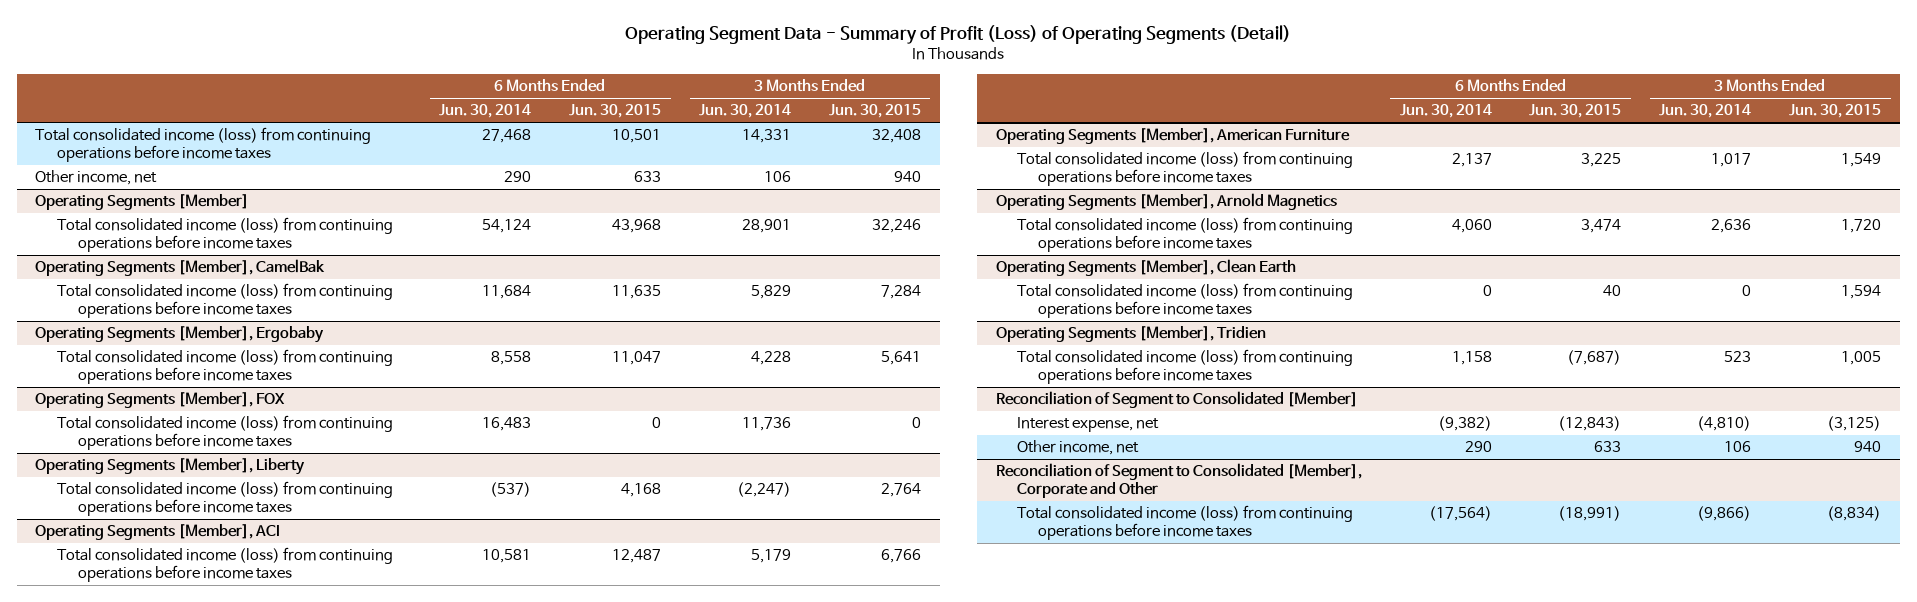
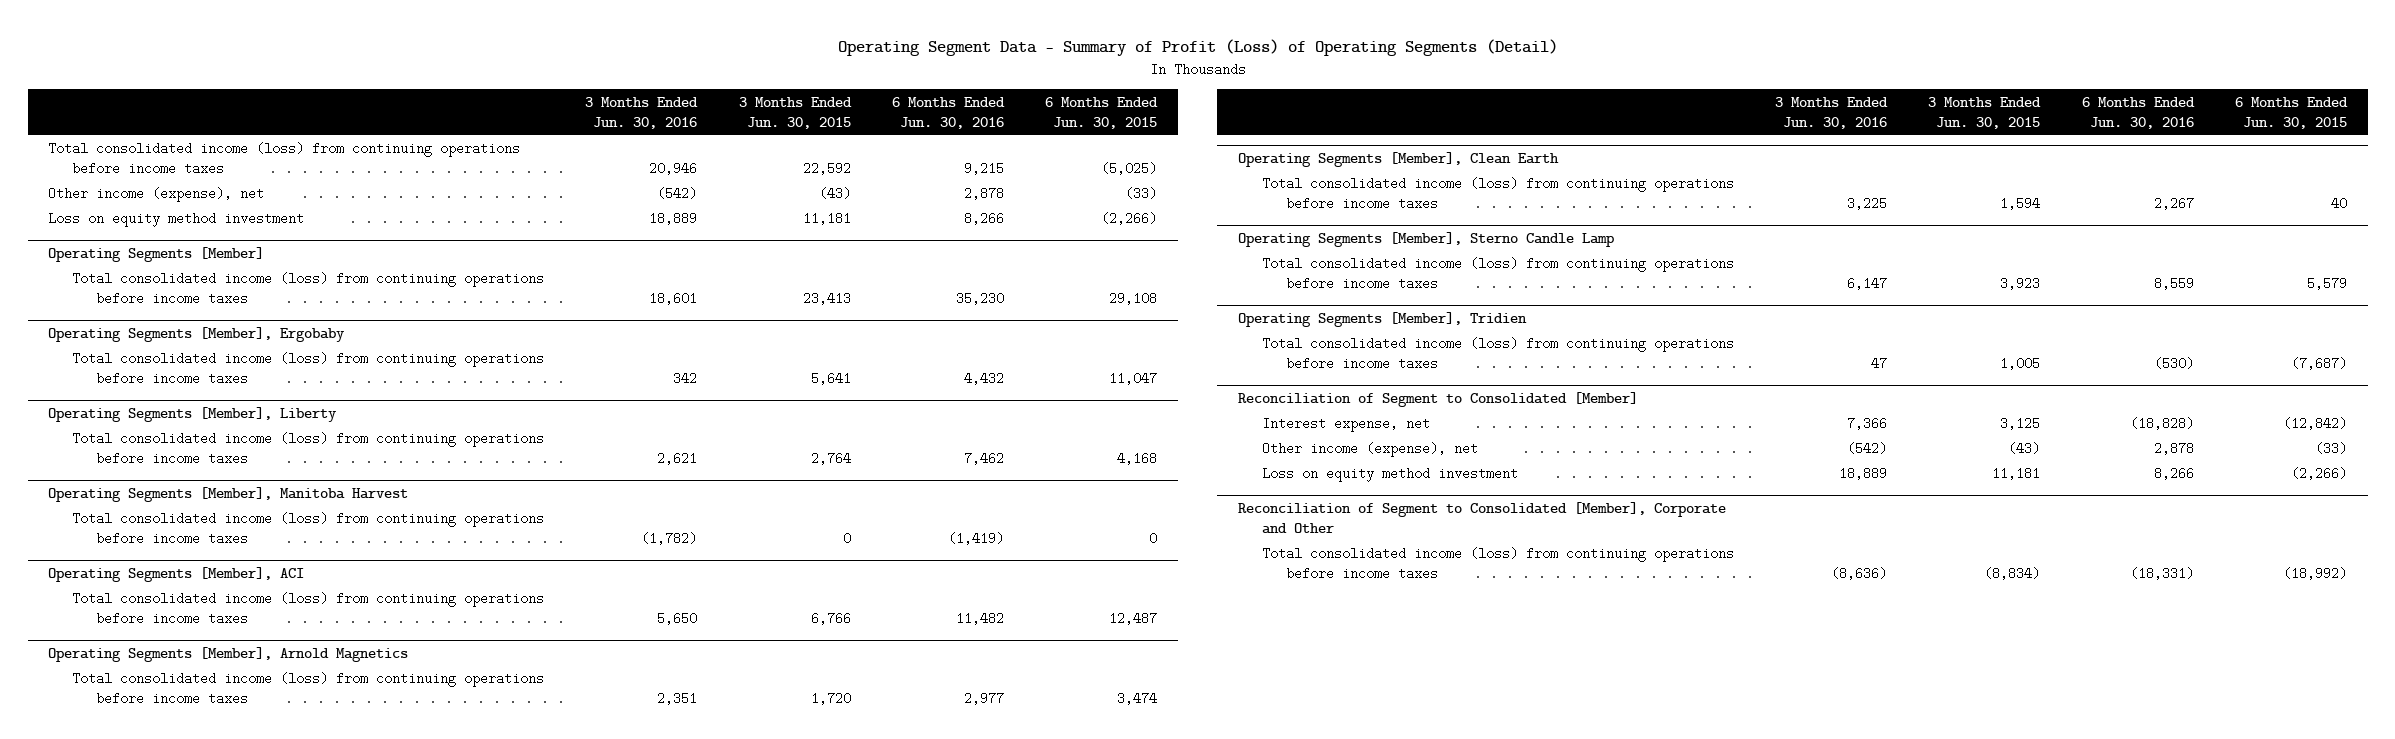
[439,104,532,119] Jun. 30, 2014 -> none
[699,104,792,119] Jun. 30, 2014 -> none
none -> [585,96,699,129] 3 Months Ended Jun. 30, 2016
none -> [891,96,1005,129] 6 Months Ended Jun. 30, 2016
[612,129,662,144] 10,501 -> [1101,162,1158,176] (5,025)
[872,129,922,144] 32,408 -> [802,162,851,176] 22,592
[35,170,158,186] Other income, net -> [48,187,265,203] Other income (expense), net
[634,171,662,183] 633 -> [1125,187,1158,201] (33)
[894,171,922,183] 940 -> [818,187,851,201] (43)
none -> [48,212,305,228] Loss on equity method investment
[35,259,326,277] Operating Segments [Member], CamelBak -> none
[56,283,393,319] Total consolidated income (loss) from continuing operations before income taxes -> none
[612,219,662,234] 43,968 -> [1109,292,1158,306] 29,108
[872,219,922,234] 32,246 -> [802,292,851,306] 23,413
[35,392,286,409] Operating Segments [Member], FOX -> none
[56,415,393,451] Total consolidated income (loss) from continuing operations before income taxes -> none
none -> [48,487,409,503] Operating Segments [Member], Manitoba Harvest
none -> [72,512,545,546] Total consolidated income (loss) from continuing operations before income taxes
[995,128,1350,145] Operating Segments [Member], American Furniture -> none
[1016,151,1353,187] Total consolidated income (loss) from continuing operations before income taxes -> none
none -> [1238,232,1615,248] Operating Segments [Member], Sterno Candle Lamp
none -> [1261,257,1734,291] Total consolidated income (loss) from continuing operations before income taxes
[1558,416,1622,432] (12,843) -> [2283,417,2348,431] (12,842)
[1827,416,1882,432] (3,125) -> [2000,417,2041,431] 3,125
[1016,440,1139,456] Other income, net -> [1261,442,1478,458] Other income (expense), net
[1594,441,1622,453] 633 -> [2315,442,2348,456] (33)
[1854,441,1882,453] 940 -> [2008,442,2041,456] (43)
none -> [1261,467,1518,483] Loss on equity method investment
[1558,506,1622,522] (18,991) -> [2283,567,2348,581] (18,992)

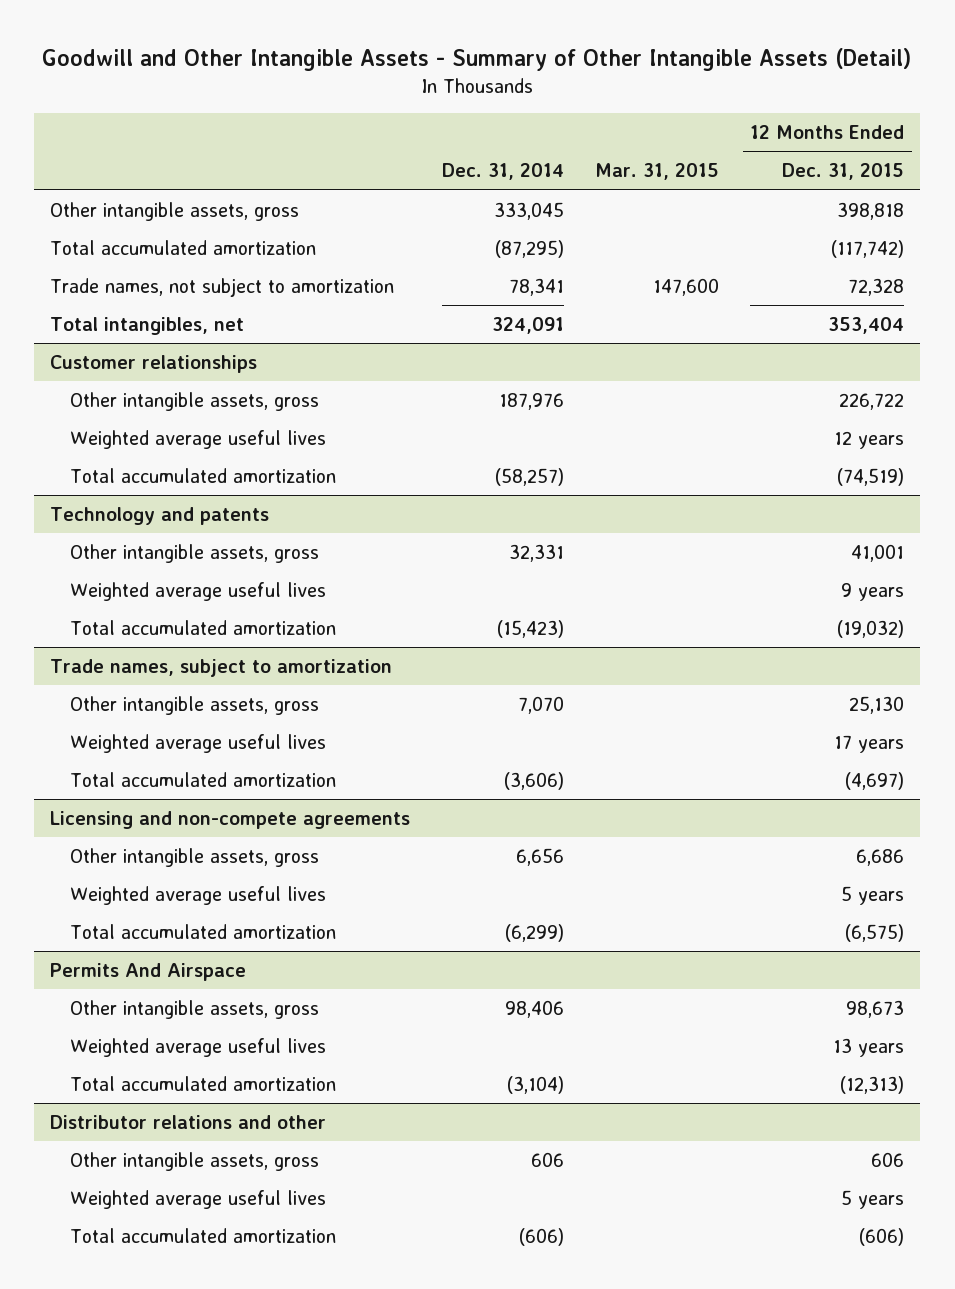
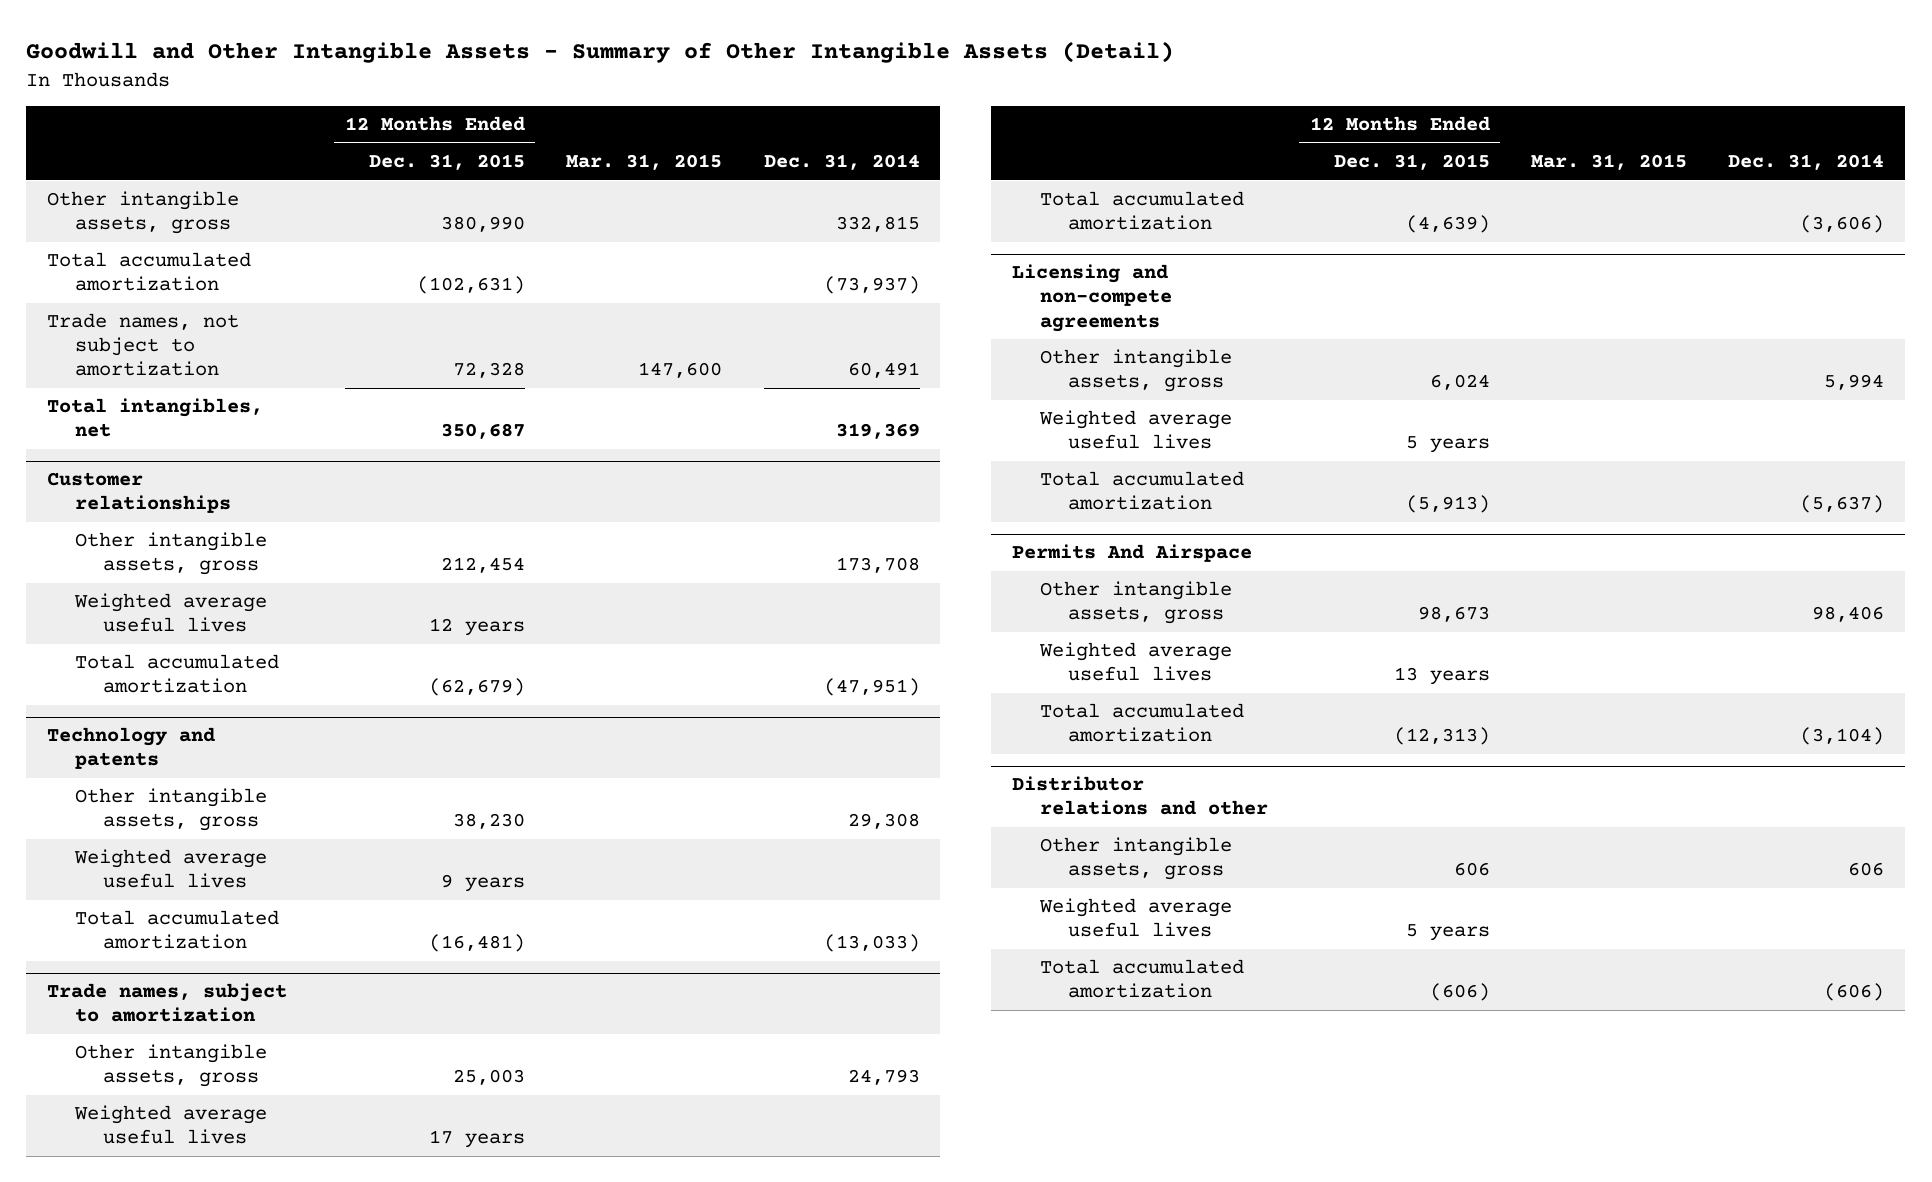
[493,202,564,221] 333,045 -> [835,216,920,233] 332,815
[837,202,905,221] 398,818 -> [440,216,525,233] 380,990
[494,240,564,259] (87,295) -> [823,276,920,295] (73,937)
[831,240,905,259] (117,742) -> [416,276,525,295] (102,631)
[508,278,564,297] 78,341 -> [847,362,920,379] 60,491
[491,317,564,335] 324,091 -> [835,423,920,440] 319,369
[828,317,905,335] 353,404 -> [440,423,525,440] 350,687
[498,393,564,411] 187,976 -> [835,557,920,574] 173,708
[839,393,905,411] 226,722 -> [440,557,525,574] 212,454
[494,468,564,487] (58,257) -> [823,678,920,697] (47,951)
[837,468,905,487] (74,519) -> [428,678,525,697] (62,679)
[508,544,564,563] 32,331 -> [847,813,920,830] 29,308
[851,544,905,563] 41,001 -> [452,813,525,830] 38,230
[496,620,564,639] (15,423) -> [823,934,920,953] (13,033)
[837,620,905,639] (19,032) -> [428,934,525,953] (16,481)
[517,696,564,715] 7,070 -> [847,1069,920,1086] 24,793
[849,696,905,715] 25,130 -> [452,1069,525,1086] 25,003
[845,772,905,791] (4,697) -> [1405,215,1490,234] (4,639)
[515,848,564,867] 6,656 -> [1824,374,1885,391] 5,994
[856,849,905,867] 6,686 -> [1429,374,1490,391] 6,024
[504,924,564,943] (6,299) -> [1800,495,1885,514] (5,637)
[845,924,905,943] (6,575) -> [1405,495,1490,514] (5,913)

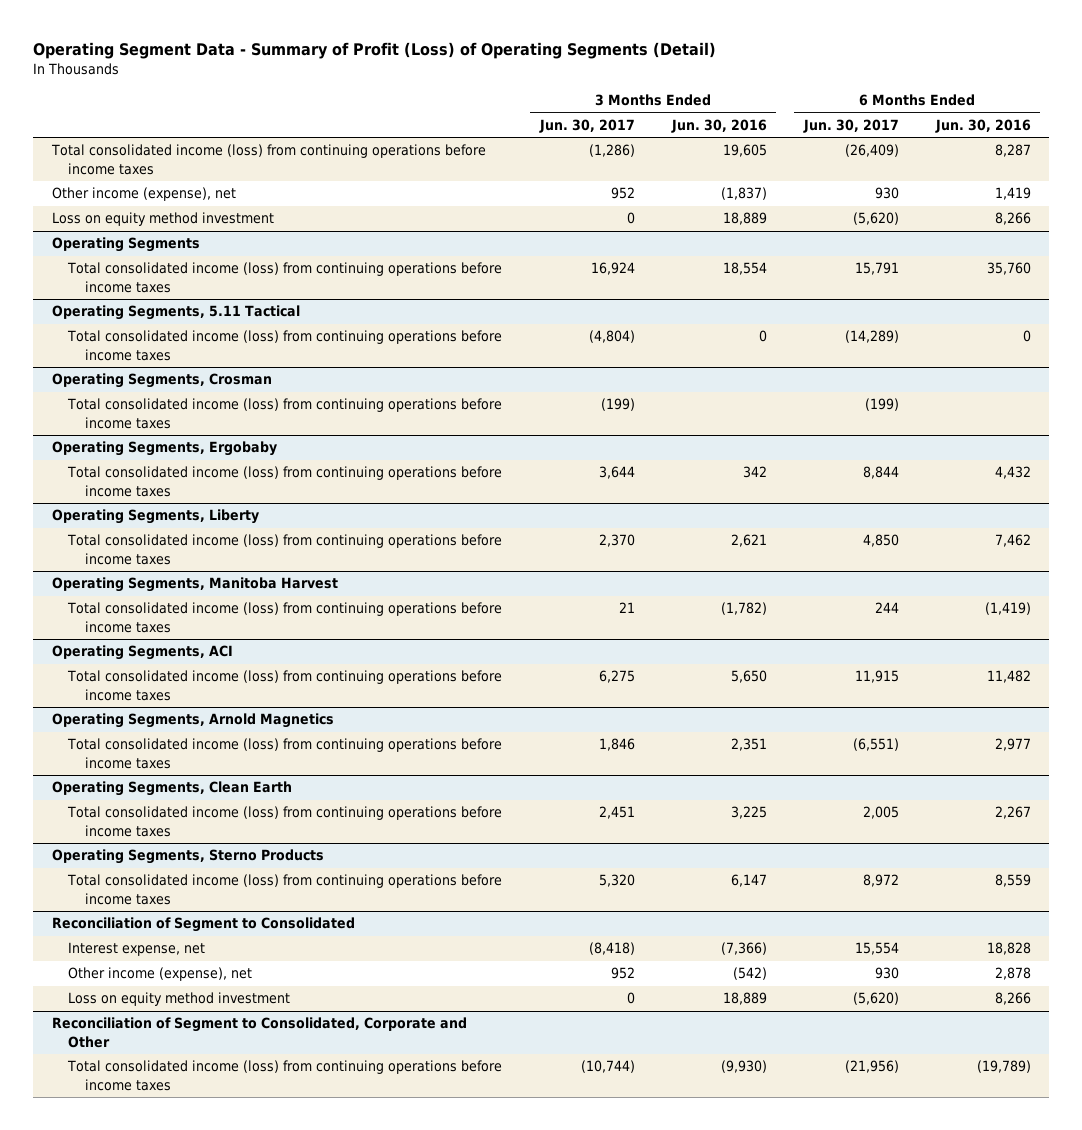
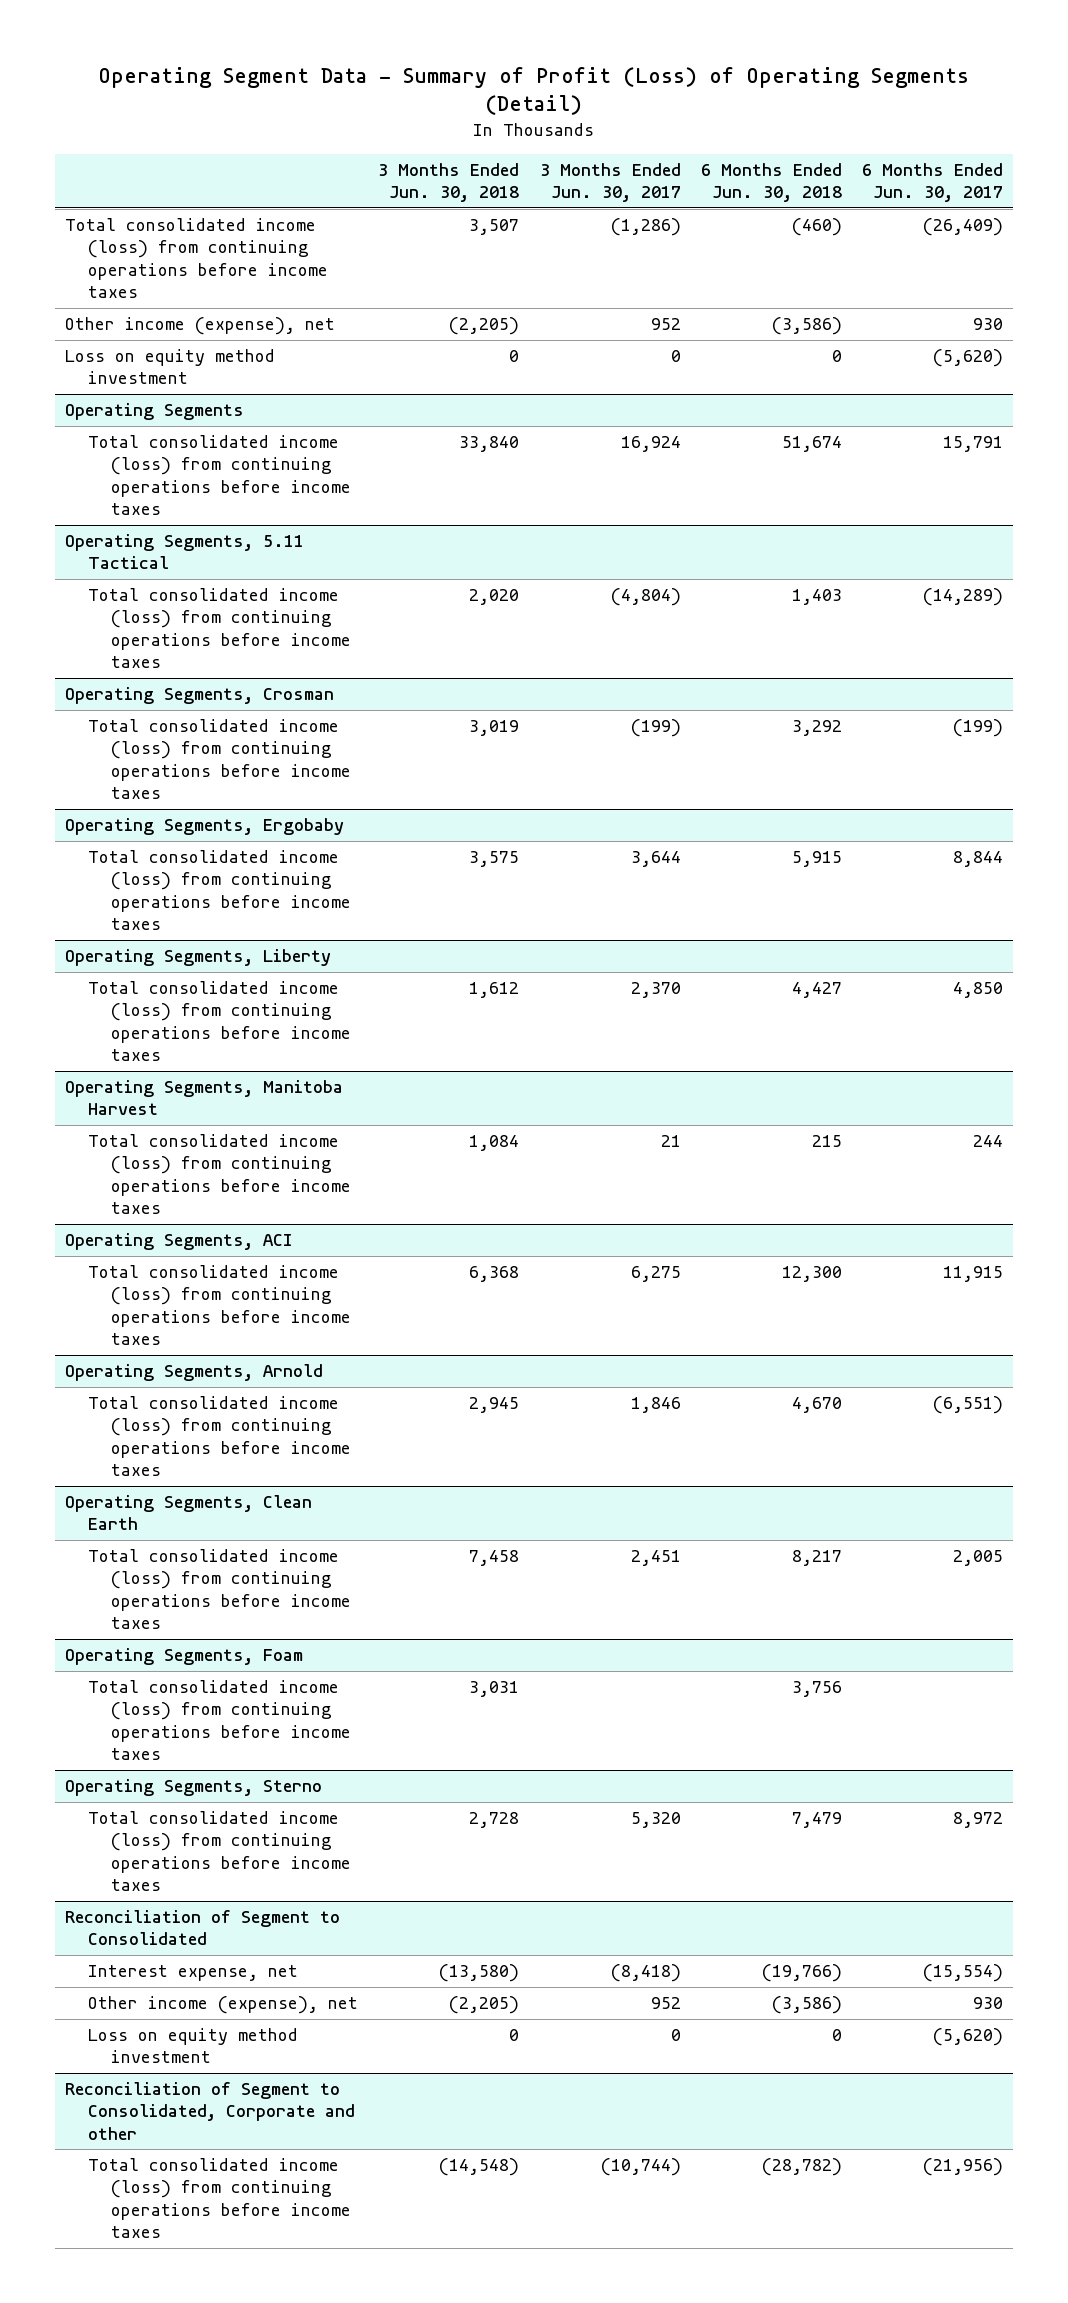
[670,119,767,134] Jun. 30, 2016 -> none
[934,119,1031,134] Jun. 30, 2016 -> none
none -> [378,162,520,203] 3 Months Ended Jun. 30, 2018
none -> [700,162,842,203] 6 Months Ended Jun. 30, 2018
[51,713,334,729] Operating Segments, Arnold Magnetics -> [65,1364,324,1382] Operating Segments, Arnold
none -> [65,1648,304,1666] Operating Segments, Foam
none -> [88,1680,352,1761] Total consolidated income (loss) from continuing operations before income taxes
[51,849,324,865] Operating Segments, Sterno Products -> [65,1779,323,1797] Operating Segments, Sterno
[854,942,899,956] 15,554 -> [922,1964,1003,1983] (15,554)
[51,1017,467,1048] Reconciliation of Segment to Consolidated, Corporate and Other -> [65,2082,356,2140] Reconciliation of Segment to Consolidated, Corporate and other

